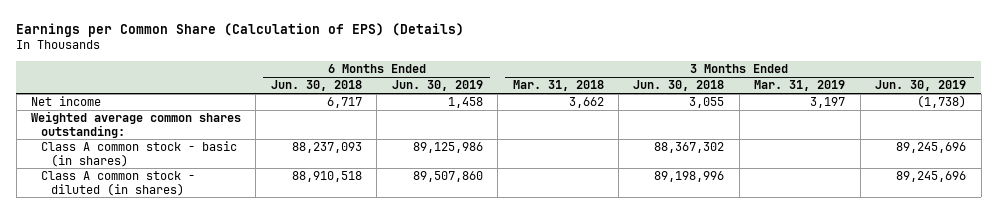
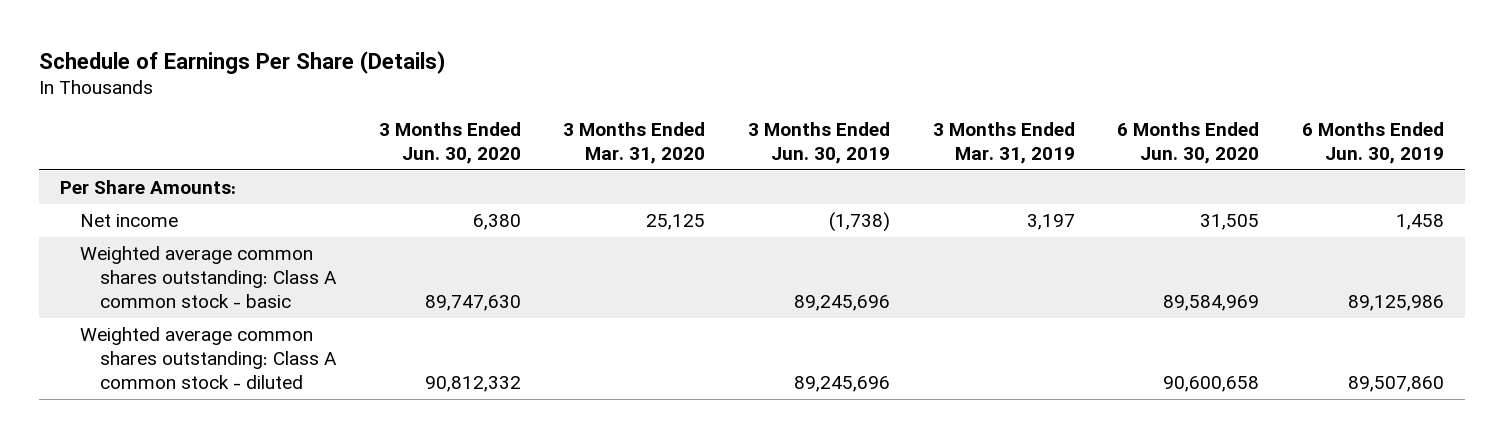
[16,22,465,37] Earnings per Common Share (Calculation of EPS) (Details) -> [39,50,447,74] Schedule of Earnings Per Share (Details)
[270,80,362,92] Jun. 30, 2018 -> none
[512,80,604,92] Mar. 31, 2018 -> none
[633,80,725,92] Jun. 30, 2018 -> none
none -> [378,122,521,165] 3 Months Ended Jun. 30, 2020
none -> [563,122,706,165] 3 Months Ended Mar. 31, 2020
none -> [1117,122,1260,165] 6 Months Ended Jun. 30, 2020
none -> [60,180,237,195] Per Share Amounts:
[31,111,242,138] Weighted average common shares outstanding: -> none
[40,141,237,167] Class A common stock - basic (in shares) -> [80,246,338,308] Weighted average common shares outstanding: Class A common stock - basic
[40,171,195,196] Class A common stock - diluted (in shares) -> [80,327,338,389] Weighted average common shares outstanding: Class A common stock - diluted

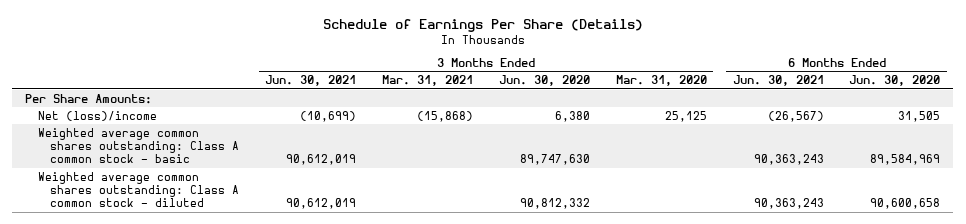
[748,122,891,165] 3 Months Ended Jun. 30, 2019 -> none
[932,122,1075,165] 3 Months Ended Mar. 31, 2019 -> none
[1301,122,1444,165] 6 Months Ended Jun. 30, 2019 -> none
none -> [265,75,357,87] Jun. 30, 2021
none -> [382,75,474,87] Mar. 31, 2021
none -> [732,75,824,87] Jun. 30, 2021
[80,214,179,228] Net income -> [37,110,157,121] Net (loss)/income

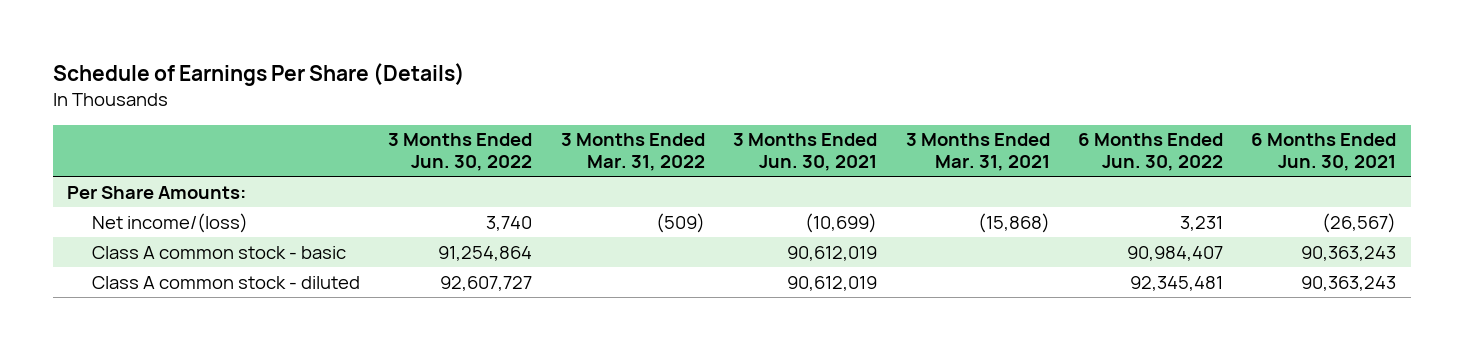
[498,75,590,87] Jun. 30, 2020 -> none
[615,75,707,87] Mar. 31, 2020 -> none
[849,75,941,87] Jun. 30, 2020 -> none
none -> [388,133,533,172] 3 Months Ended Jun. 30, 2022
none -> [560,133,705,172] 3 Months Ended Mar. 31, 2022
none -> [1078,133,1224,172] 6 Months Ended Jun. 30, 2022
[37,110,157,121] Net (loss)/income -> [91,212,248,233] Net income/(loss)
[37,127,240,164] Weighted average common shares outstanding: Class A common stock - basic -> [91,245,346,259] Class A common stock - basic
[37,171,240,208] Weighted average common shares outstanding: Class A common stock - diluted -> [91,275,360,289] Class A common stock - diluted

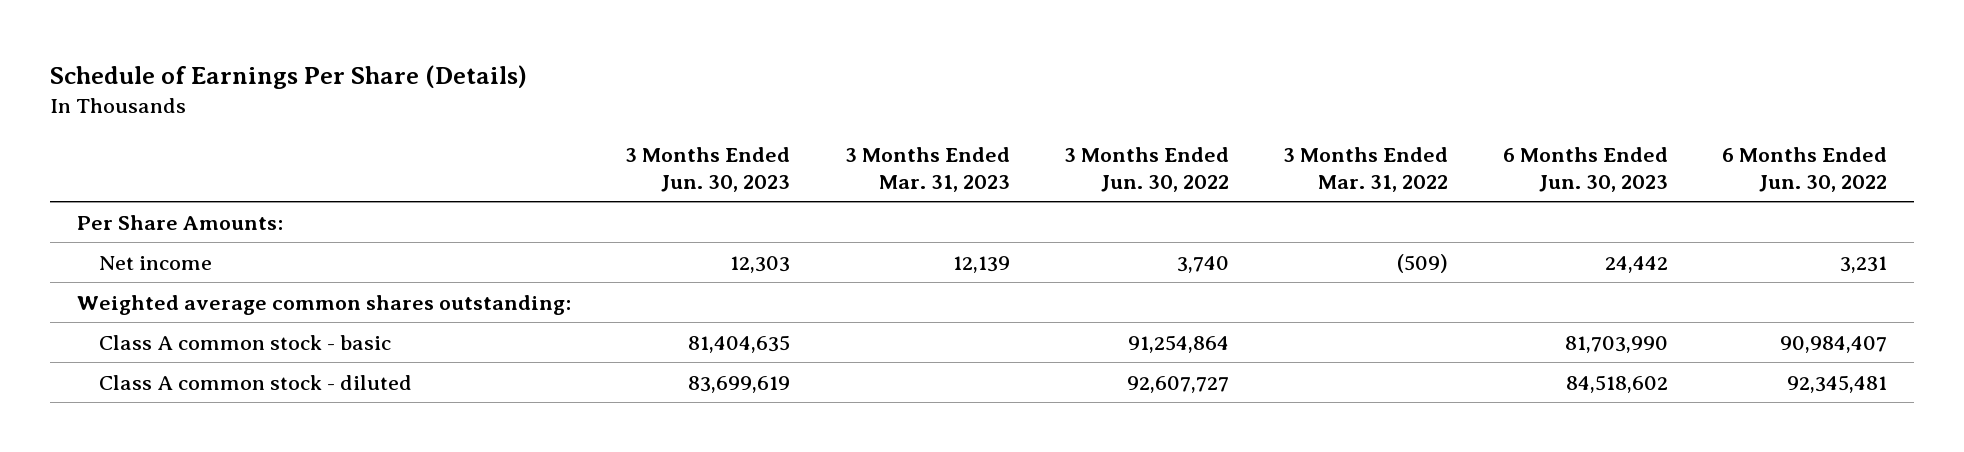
[733,133,878,172] 3 Months Ended Jun. 30, 2021 -> none
[905,133,1050,172] 3 Months Ended Mar. 31, 2021 -> none
[1251,133,1397,172] 6 Months Ended Jun. 30, 2021 -> none
none -> [625,146,791,192] 3 Months Ended Jun. 30, 2023
none -> [844,146,1010,192] 3 Months Ended Mar. 31, 2023
none -> [1502,146,1668,192] 6 Months Ended Jun. 30, 2023
[91,212,248,233] Net income/(loss) -> [98,255,212,270] Net income
none -> [77,294,572,315] Weighted average common shares outstanding:

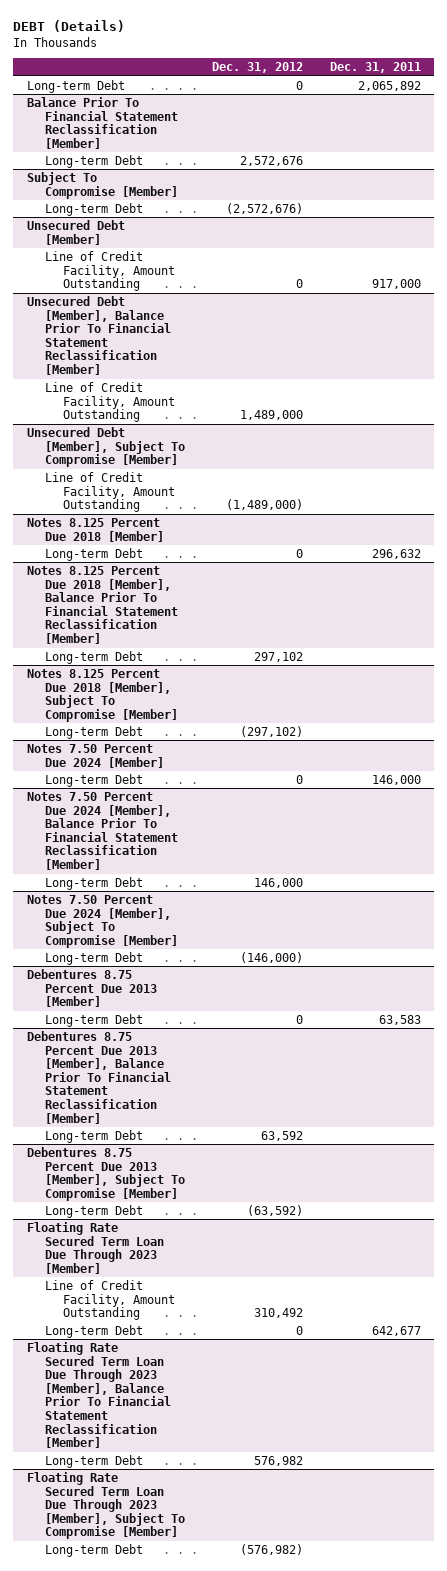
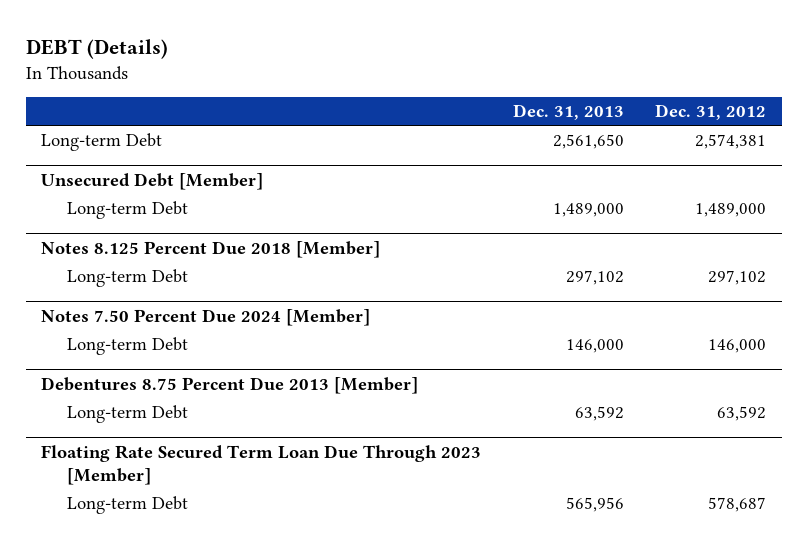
[329,62,421,74] Dec. 31, 2011 -> none
none -> [512,103,624,120] Dec. 31, 2013
[26,96,178,149] Balance Prior To Financial Statement Reclassification [Member] -> none
[44,154,143,168] Long-term Debt -> none
[26,171,178,199] Subject To Compromise [Member] -> none
[44,202,143,216] Long-term Debt -> none
[295,80,303,90] 0 -> [695,134,767,150] 2,574,381
[44,250,175,292] Line of Credit Facility, Amount Outstanding -> none
[26,295,171,376] Unsecured Debt [Member], Balance Prior To Financial Statement Reclassification [Member] -> none
[26,426,185,468] Unsecured Debt [Member], Subject To Compromise [Member] -> none
[44,471,175,513] Line of Credit Facility, Amount Outstanding -> none
[44,381,175,423] Line of Credit Facility, Amount Outstanding -> [66,201,188,220] Long-term Debt
[44,547,143,561] Long-term Debt -> none
[26,565,178,645] Notes 8.125 Percent Due 2018 [Member], Balance Prior To Financial Statement Reclassification [Member] -> none
[26,668,178,722] Notes 8.125 Percent Due 2018 [Member], Subject To Compromise [Member] -> none
[44,725,143,739] Long-term Debt -> none
[44,773,143,787] Long-term Debt -> none
[26,791,178,871] Notes 7.50 Percent Due 2024 [Member], Balance Prior To Financial Statement Reclassification [Member] -> none
[26,894,178,948] Notes 7.50 Percent Due 2024 [Member], Subject To Compromise [Member] -> none
[44,951,143,965] Long-term Debt -> none
[44,1013,143,1027] Long-term Debt -> none
[26,1030,171,1124] Debentures 8.75 Percent Due 2013 [Member], Balance Prior To Financial Statement Reclassification [Member] -> none
[26,1146,185,1201] Debentures 8.75 Percent Due 2013 [Member], Subject To Compromise [Member] -> none
[44,1204,143,1218] Long-term Debt -> none
[44,1279,175,1321] Line of Credit Facility, Amount Outstanding -> none
[26,1341,171,1449] Floating Rate Secured Term Loan Due Through 2023 [Member], Balance Prior To Financial Statement Reclassification [Member] -> none
[44,1454,143,1468] Long-term Debt -> none
[26,1471,185,1540] Floating Rate Secured Term Loan Due Through 2023 [Member], Subject To Compromise [Member] -> none
[44,1543,143,1557] Long-term Debt -> none
[295,1325,303,1335] 0 -> [708,497,767,513] 578,687

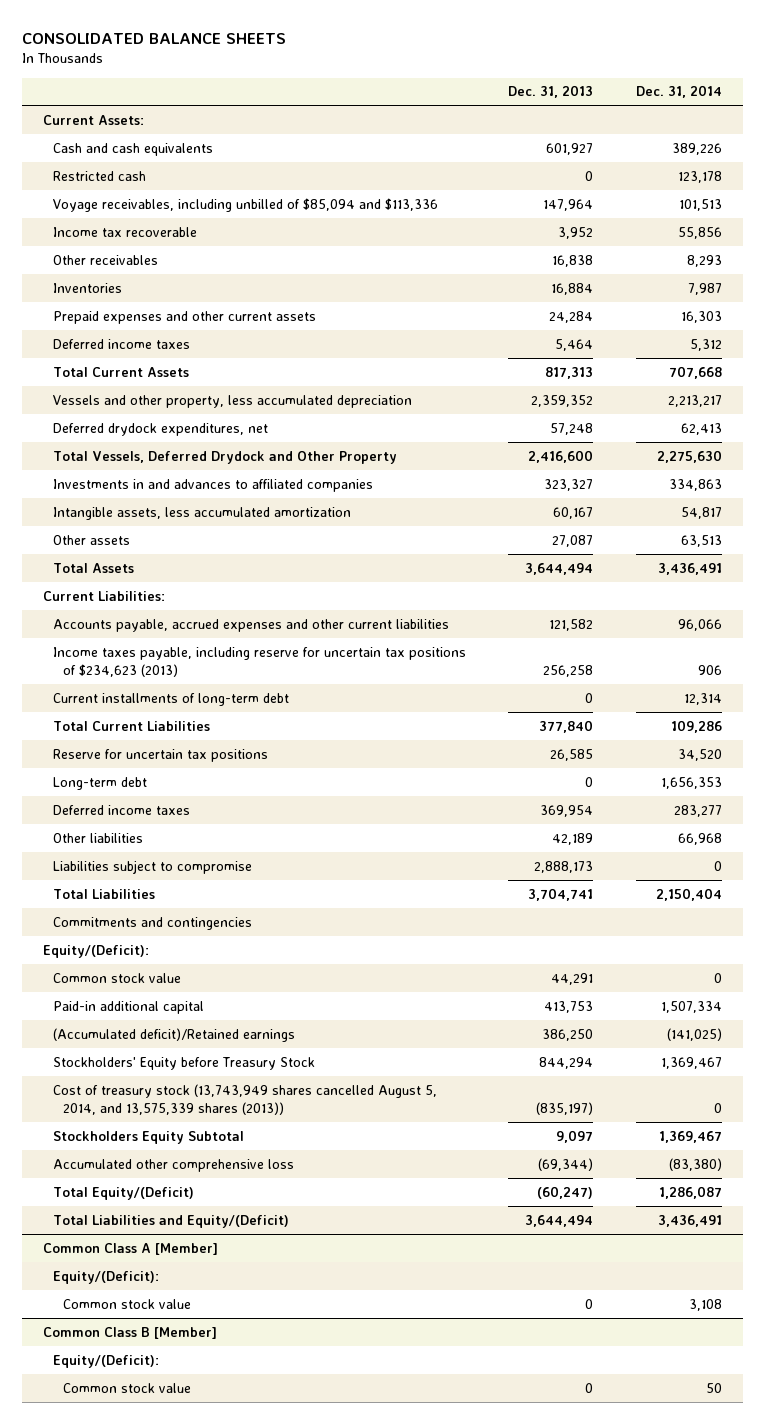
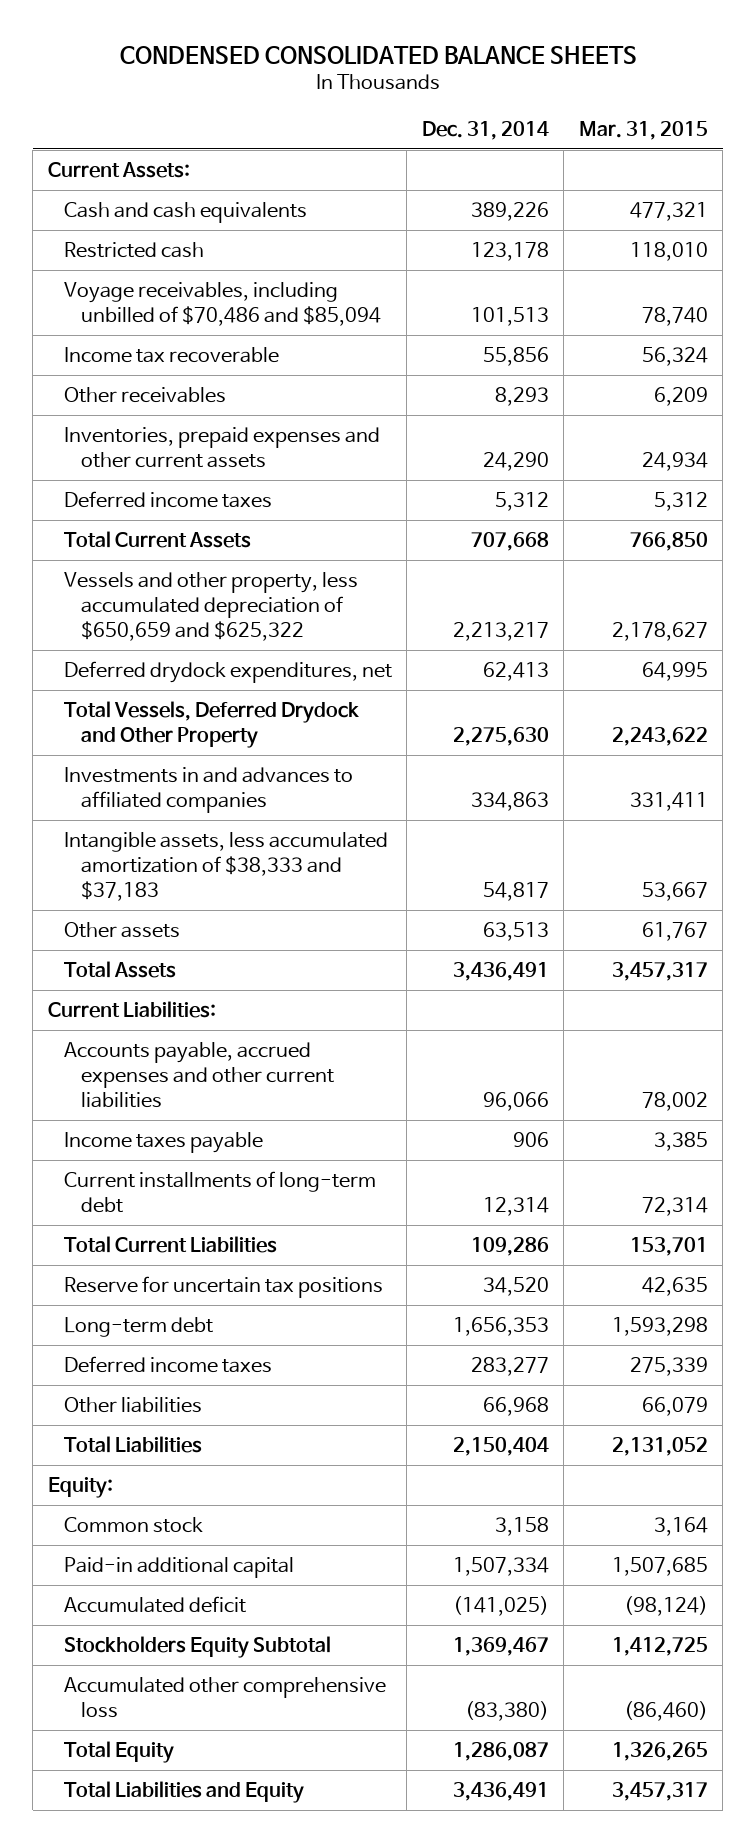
[22,33,287,45] CONSOLIDATED BALANCE SHEETS -> [119,45,637,64] CONDENSED CONSOLIDATED BALANCE SHEETS
[508,85,594,99] Dec. 31, 2013 -> none
none -> [578,120,708,140] Mar. 31, 2015
[53,197,439,212] Voyage receivables, including unbilled of $85,094 and $113,336 -> [64,282,381,327] Voyage receivables, including unbilled of $70,486 and $85,094
[53,282,123,293] Inventories -> none
[53,310,317,324] Prepaid expenses and other current assets -> [64,427,381,469] Inventories, prepaid expenses and other current assets
[680,310,722,323] 16,303 -> [482,452,549,472] 24,290
[53,394,413,408] Vessels and other property, less accumulated depreciation -> [64,572,359,641] Vessels and other property, less accumulated depreciation of $650,659 and $625,322
[53,506,352,520] Intangible assets, less accumulated amortization -> [64,832,389,901] Intangible assets, less accumulated amortization of $38,333 and $37,183
[53,646,467,677] Income taxes payable, including reserve for uncertain tax positions of $234,623 (2013) -> [64,1132,264,1154] Income taxes payable
[53,859,253,874] Liabilities subject to compromise -> none
[53,916,253,930] Commitments and contingencies -> none
[43,944,150,958] Equity/(Deficit): -> [47,1477,113,1499] Equity:
[53,972,182,983] Common stock value -> [64,1517,204,1534] Common stock
[713,972,722,983] 0 -> [494,1517,549,1537] 3,158
[53,1056,316,1070] Stockholders' Equity before Treasury Stock -> none
[53,1083,438,1115] Cost of treasury stock (13,743,949 shares cancelled August 5, 2014, and 13,575,339 shares (2013)) -> none
[53,1027,296,1042] (Accumulated deficit)/Retained earnings -> [64,1596,247,1614] Accumulated deficit
[43,1242,219,1255] Common Class A [Member] -> none
[53,1270,160,1284] Equity/(Deficit): -> none
[63,1298,192,1309] Common stock value -> none
[43,1326,218,1339] Common Class B [Member] -> none
[53,1354,160,1368] Equity/(Deficit): -> none
[63,1382,192,1393] Common stock value -> none
[53,1186,195,1200] Total Equity/(Deficit) -> [64,1741,175,1764] Total Equity
[53,1214,290,1228] Total Liabilities and Equity/(Deficit) -> [64,1781,305,1804] Total Liabilities and Equity

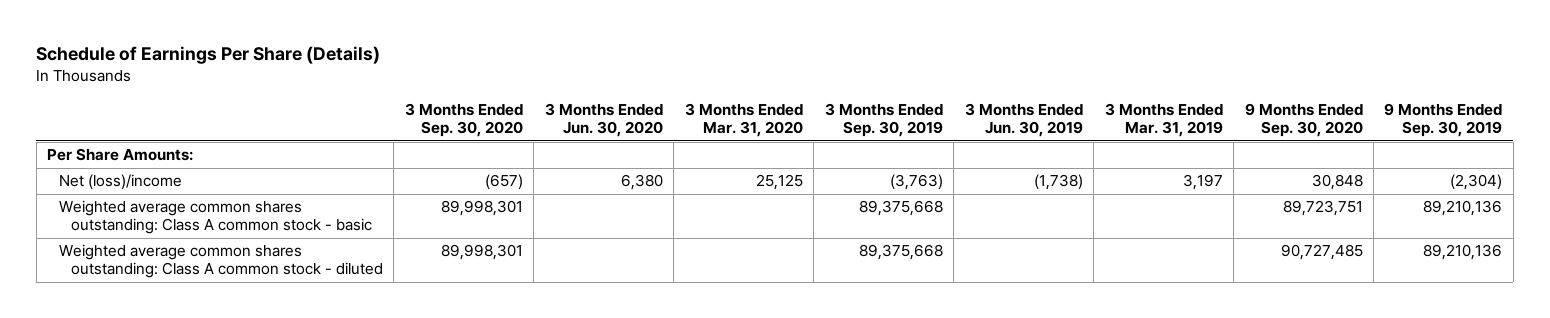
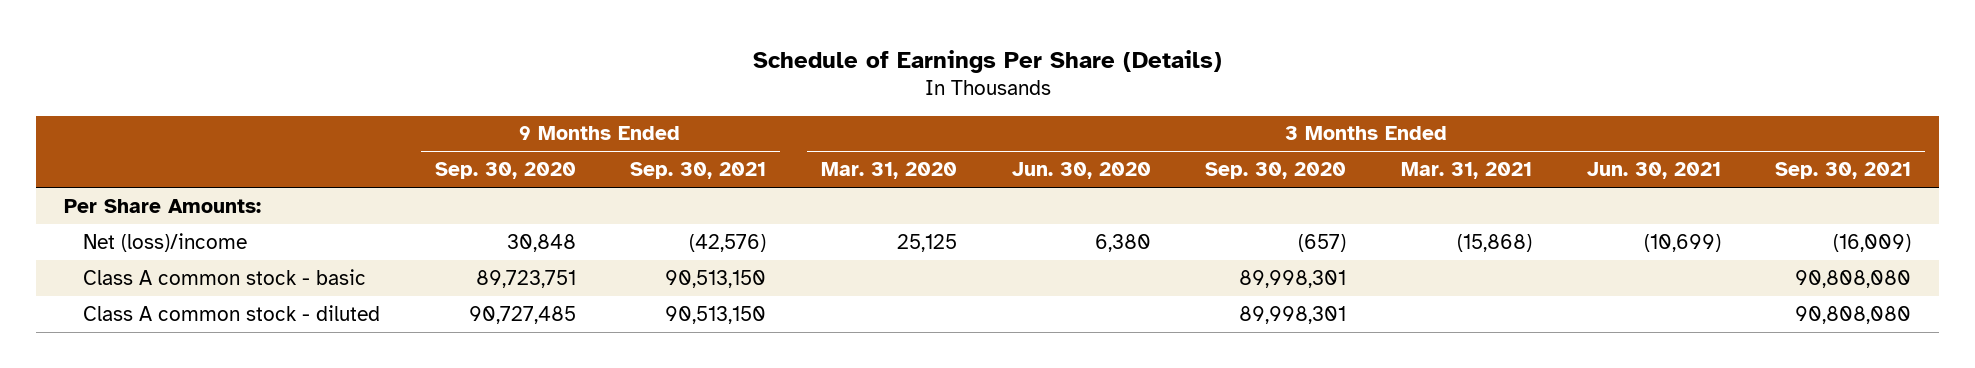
[824,103,943,138] 3 Months Ended Sep. 30, 2019 -> none
[964,103,1083,138] 3 Months Ended Jun. 30, 2019 -> none
[1104,103,1223,138] 3 Months Ended Mar. 31, 2019 -> none
[1384,103,1503,138] 9 Months Ended Sep. 30, 2019 -> none
none -> [630,162,767,180] Sep. 30, 2021
none -> [1400,162,1532,180] Mar. 31, 2021
none -> [1586,162,1721,180] Jun. 30, 2021
none -> [1775,162,1912,180] Sep. 30, 2021
[59,200,372,235] Weighted average common shares outstanding: Class A common stock - basic -> [82,268,366,285] Class A common stock - basic
[59,244,383,279] Weighted average common shares outstanding: Class A common stock - diluted -> [82,304,380,321] Class A common stock - diluted

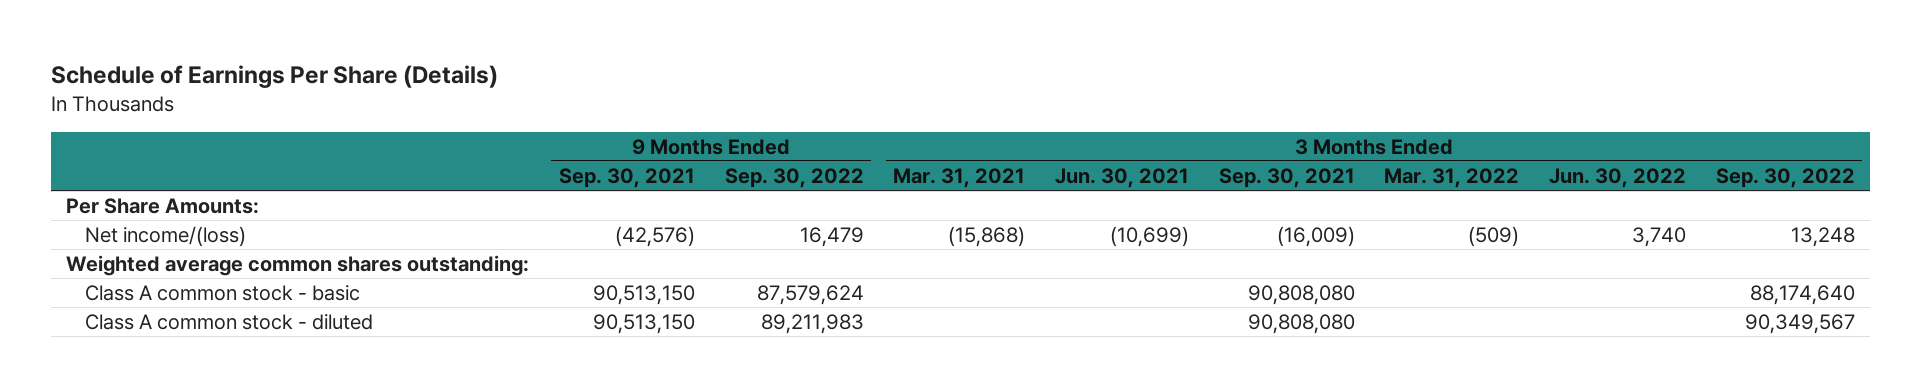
[434,162,576,180] Sep. 30, 2020 -> none
[820,162,957,180] Mar. 31, 2020 -> none
[1011,162,1151,180] Jun. 30, 2020 -> none
[1205,162,1347,180] Sep. 30, 2020 -> none
none -> [724,167,864,188] Sep. 30, 2022
none -> [1384,167,1520,188] Mar. 31, 2022
none -> [1549,167,1687,188] Jun. 30, 2022
none -> [1715,167,1855,188] Sep. 30, 2022
[82,232,247,252] Net (loss)/income -> [84,225,246,247] Net income/(loss)
none -> [66,254,530,276] Weighted average common shares outstanding:

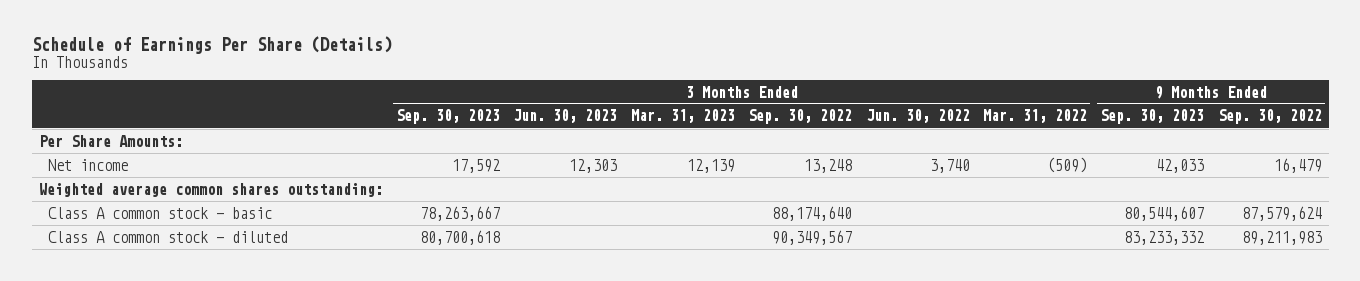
[558,167,695,188] Sep. 30, 2021 -> none
[893,167,1026,188] Mar. 31, 2021 -> none
[1054,167,1189,188] Jun. 30, 2021 -> none
[1218,167,1355,188] Sep. 30, 2021 -> none
none -> [395,109,500,125] Sep. 30, 2023
none -> [513,109,618,124] Jun. 30, 2023
none -> [630,109,735,124] Mar. 31, 2023
none -> [1100,109,1205,125] Sep. 30, 2023
[84,225,246,247] Net income/(loss) -> [47,158,128,171] Net income

